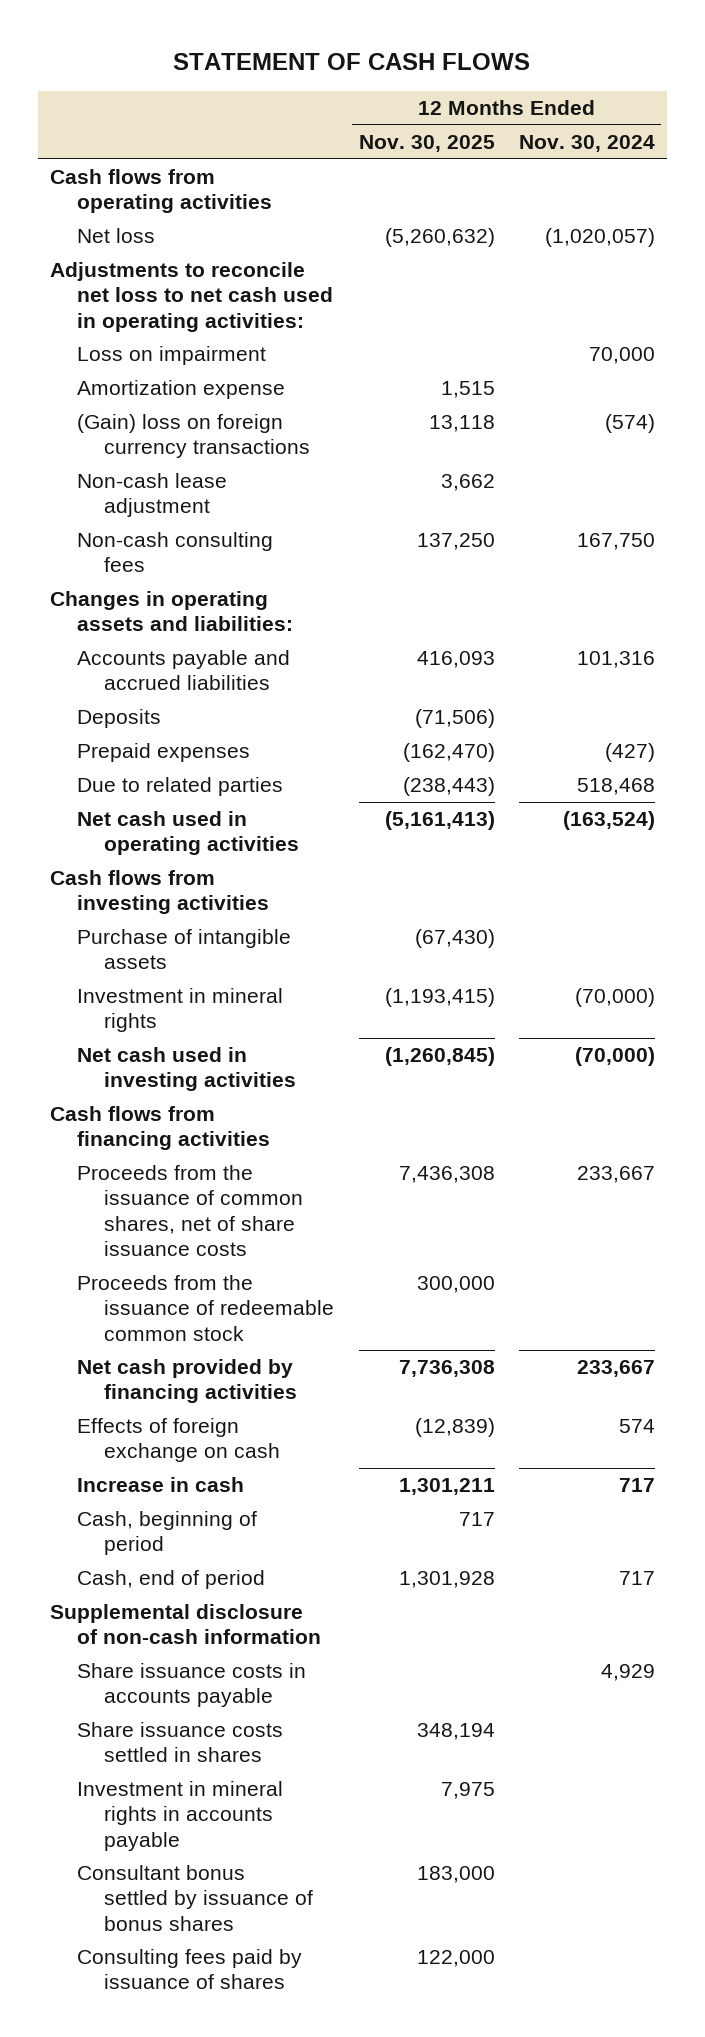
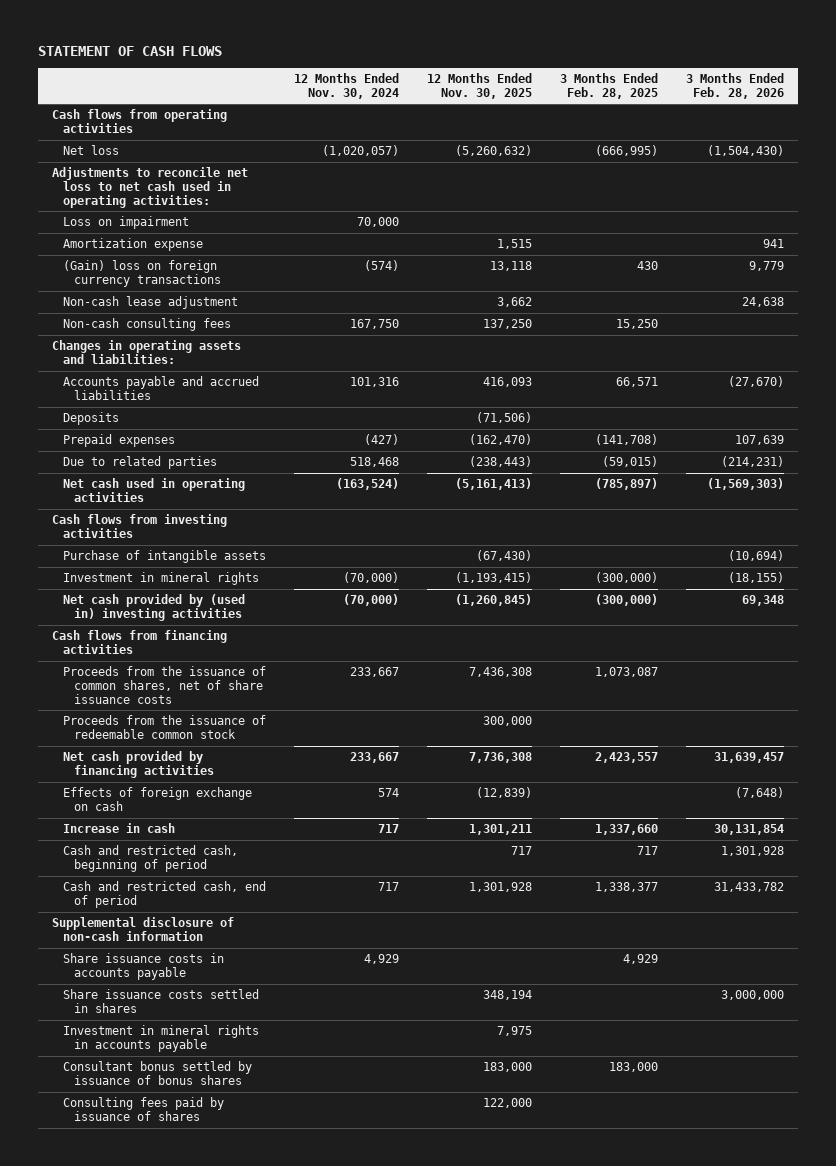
none -> [559,72,658,99] 3 Months Ended Feb. 28, 2025
none -> [685,72,784,99] 3 Months Ended Feb. 28, 2026
[76,1047,297,1092] Net cash used in investing activities -> [62,594,245,621] Net cash provided by (used in) investing activities
[76,1511,257,1556] Cash, beginning of period -> [62,845,238,872] Cash and restricted cash, beginning of period
[76,1570,265,1590] Cash, end of period -> [62,881,266,908] Cash and restricted cash, end of period

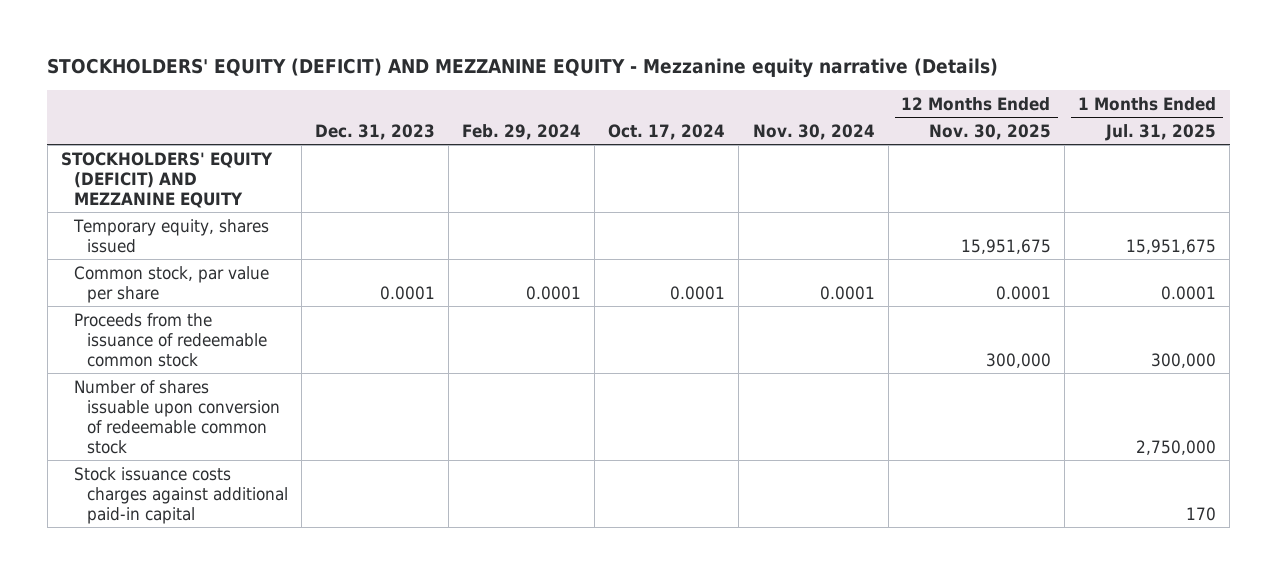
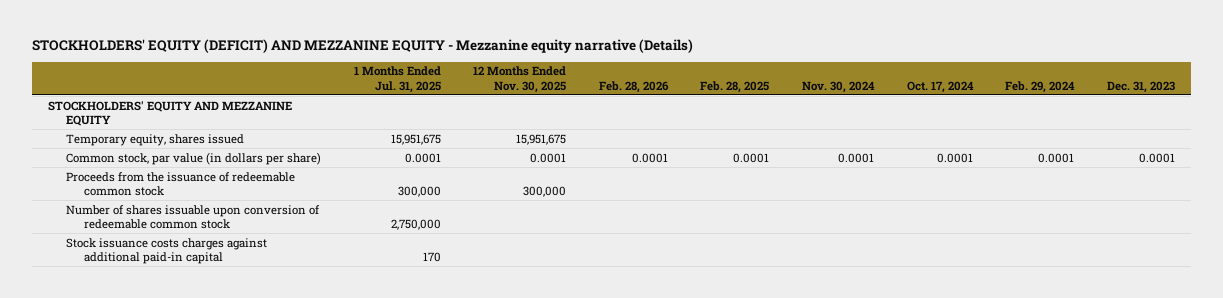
none -> [598,80,669,93] Feb. 28, 2026
none -> [700,80,770,93] Feb. 28, 2025
[60,151,273,208] STOCKHOLDERS' EQUITY (DEFICIT) AND MEZZANINE EQUITY -> [48,100,293,126] STOCKHOLDERS' EQUITY AND MEZZANINE EQUITY
[73,265,269,303] Common stock, par value per share -> [66,151,322,165] Common stock, par value (in dollars per share)

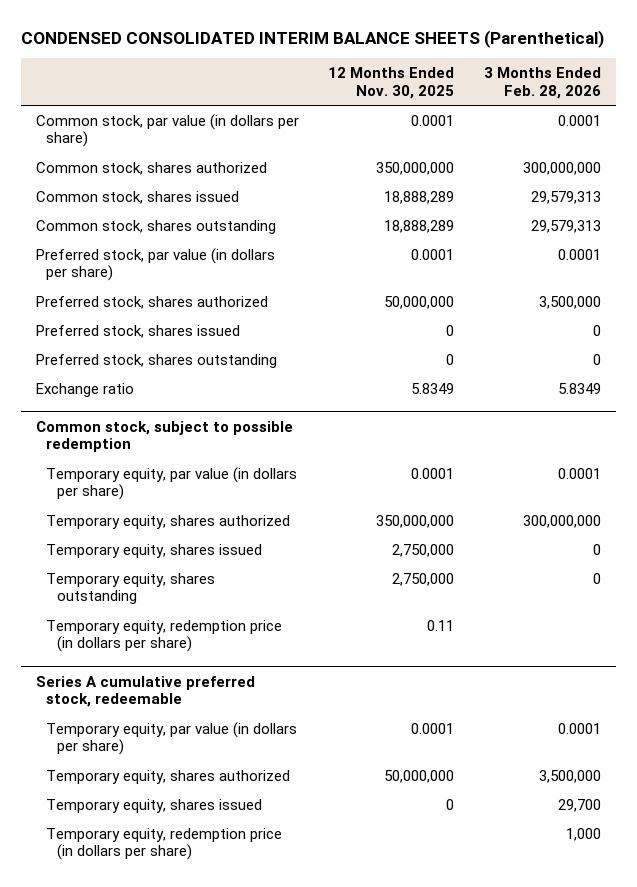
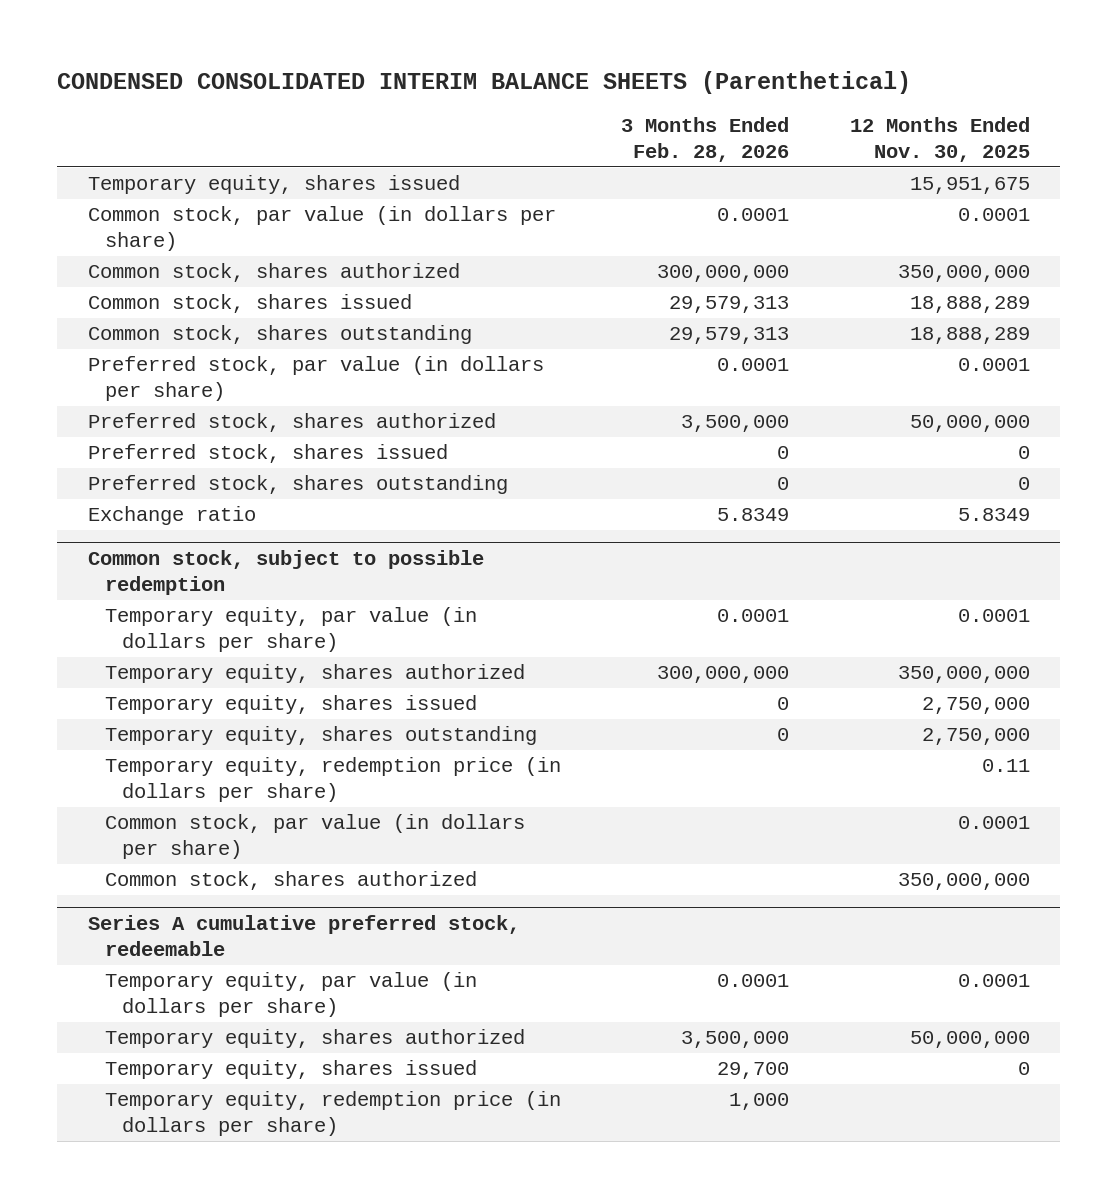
none -> [87,175,460,195] Temporary equity, shares issued
none -> [105,814,526,860] Common stock, par value (in dollars per share)
none -> [105,871,478,891] Common stock, shares authorized

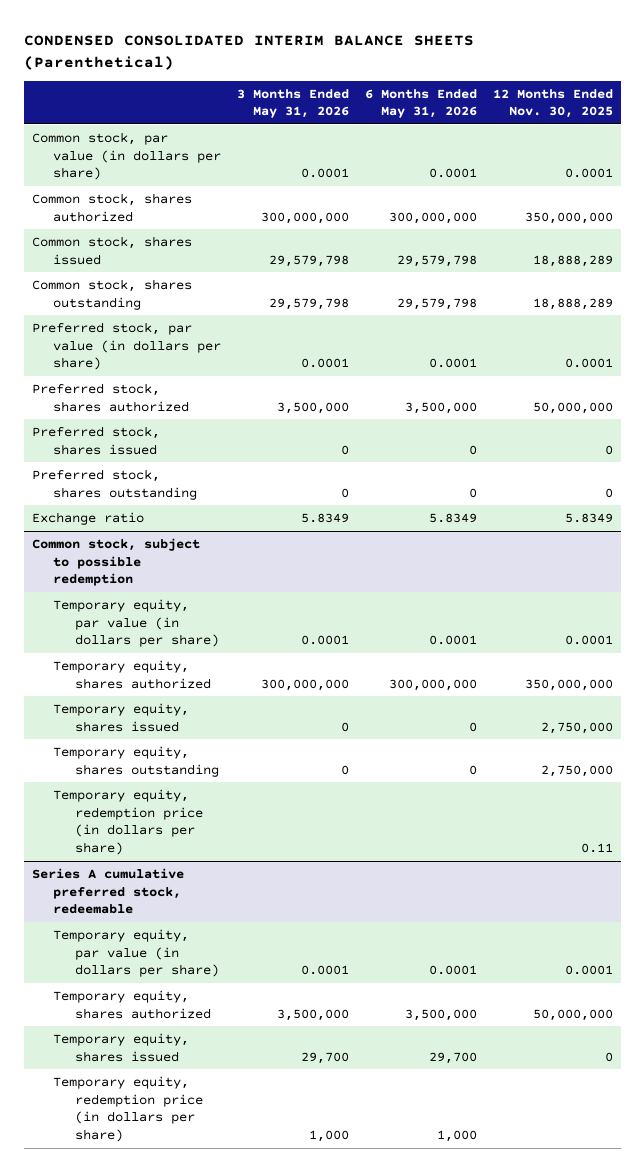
[621,117,790,162] 3 Months Ended Feb. 28, 2026 -> none
none -> [237,88,350,119] 3 Months Ended May 31, 2026
none -> [364,88,477,119] 6 Months Ended May 31, 2026
[87,175,460,195] Temporary equity, shares issued -> none
[105,814,526,860] Common stock, par value (in dollars per share) -> none
[105,871,478,891] Common stock, shares authorized -> none

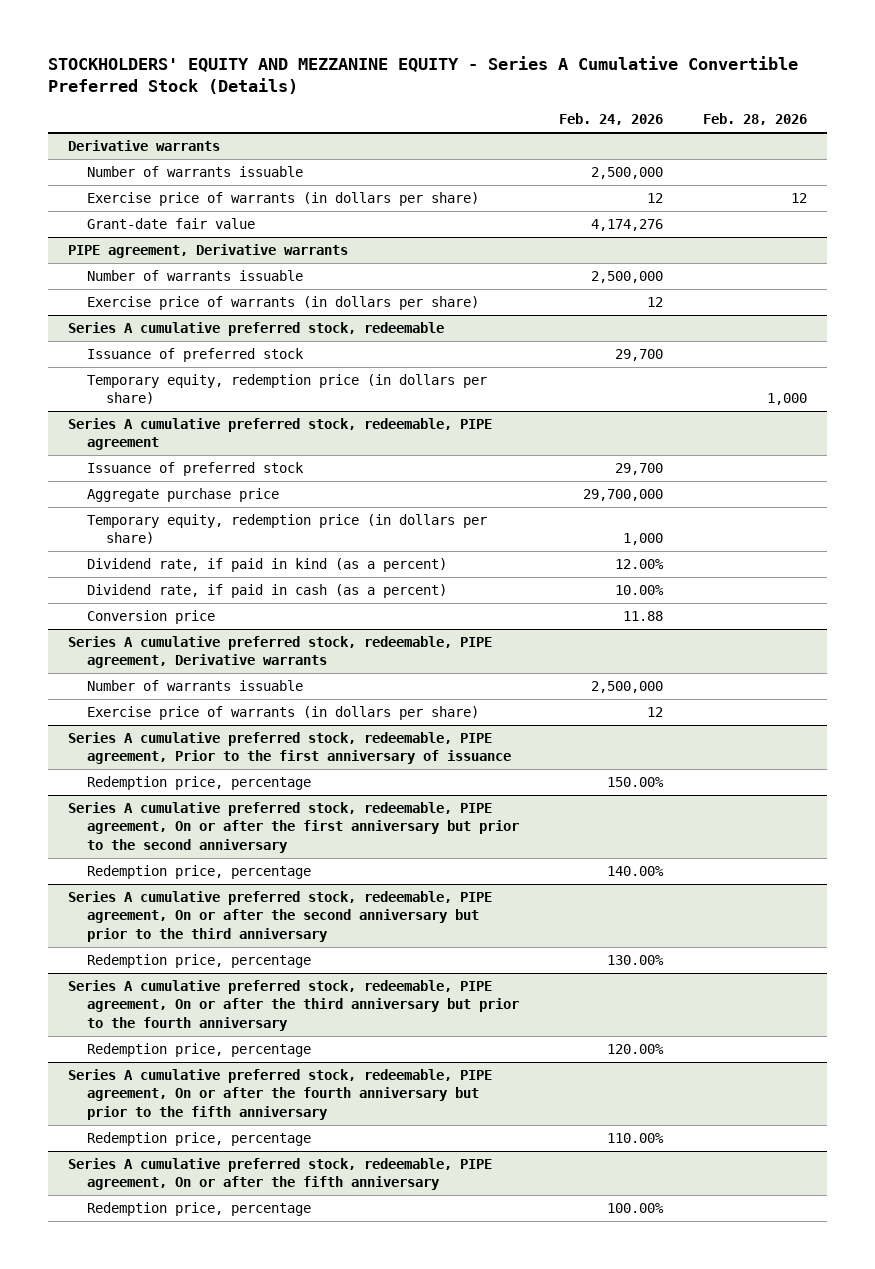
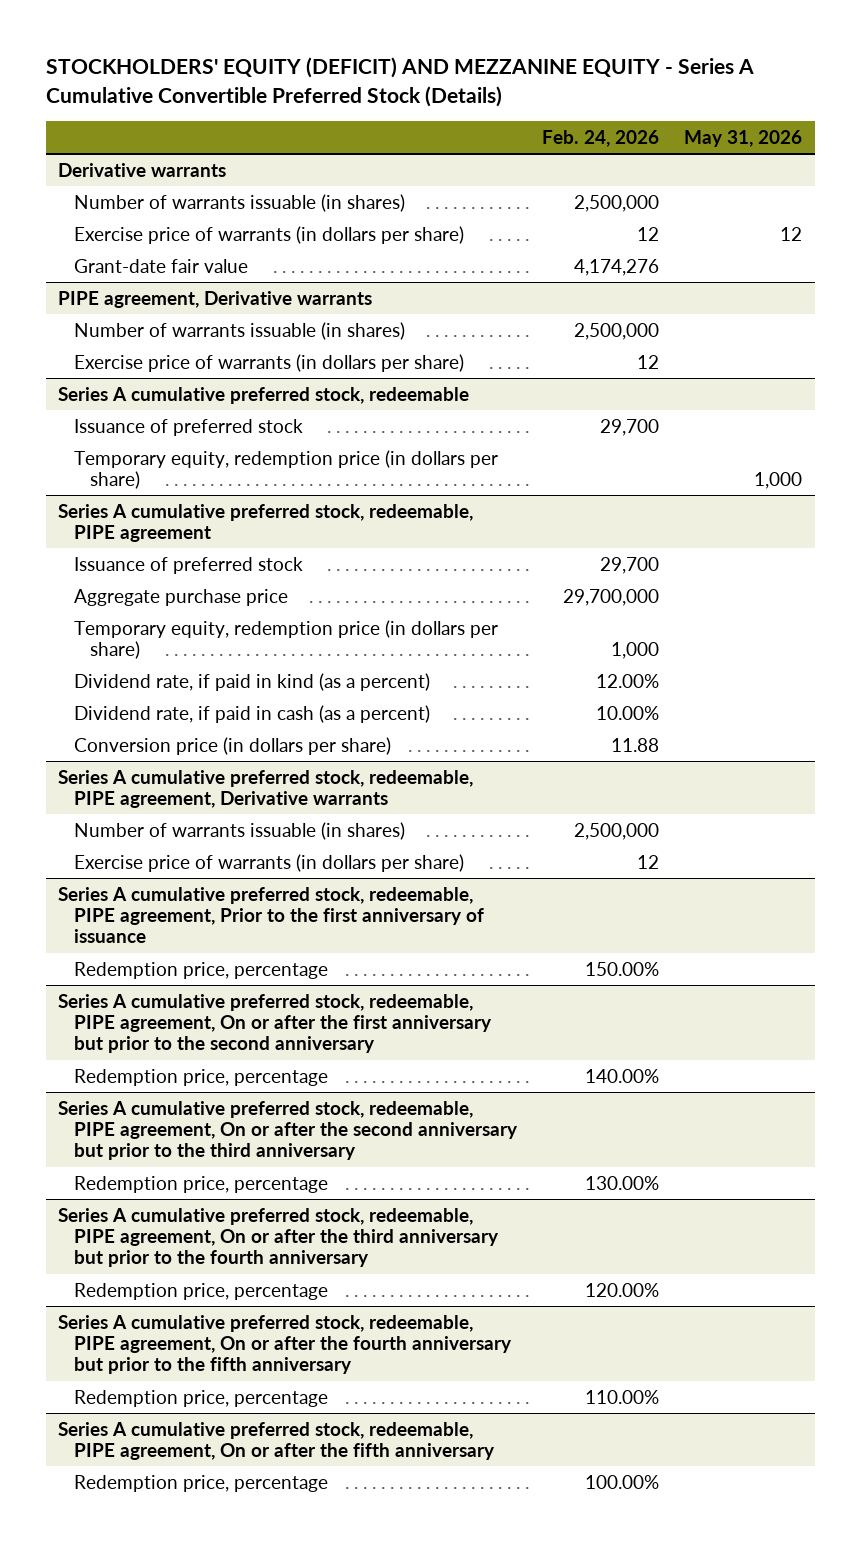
[48,56,799,95] STOCKHOLDERS' EQUITY AND MEZZANINE EQUITY - Series A Cumulative Convertible Preferred Stock (Details) -> [45,57,754,107] STOCKHOLDERS' EQUITY (DEFICIT) AND MEZZANINE EQUITY - Series A Cumulative Convertible Preferred Stock (Details)
[703,113,808,126] Feb. 28, 2026 -> none
none -> [684,129,803,147] May 31, 2026
[86,166,303,178] Number of warrants issuable -> [73,193,405,212] Number of warrants issuable (in shares)
[86,270,303,282] Number of warrants issuable -> [73,321,405,340] Number of warrants issuable (in shares)
[86,610,215,625] Conversion price -> [73,736,391,755] Conversion price (in dollars per share)
[86,680,303,692] Number of warrants issuable -> [73,821,405,840] Number of warrants issuable (in shares)

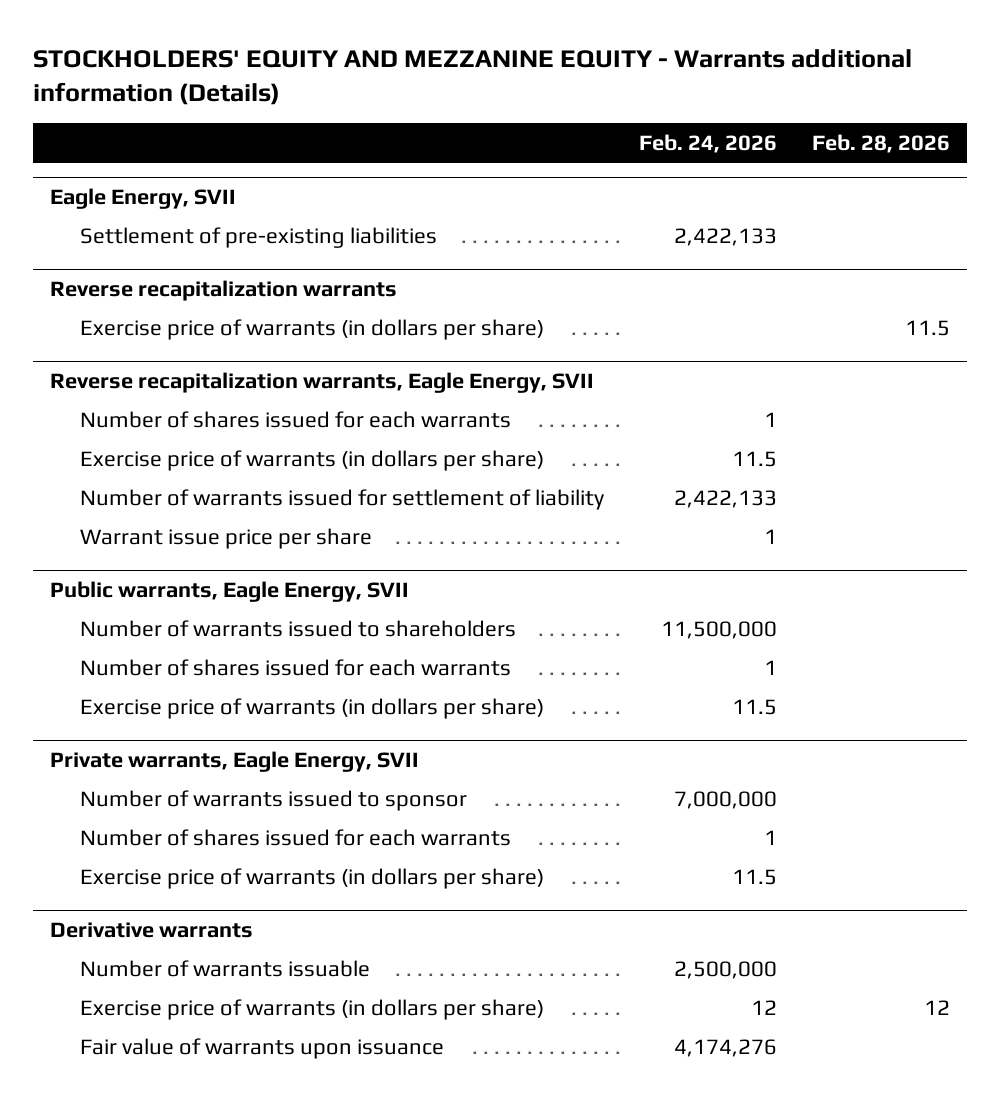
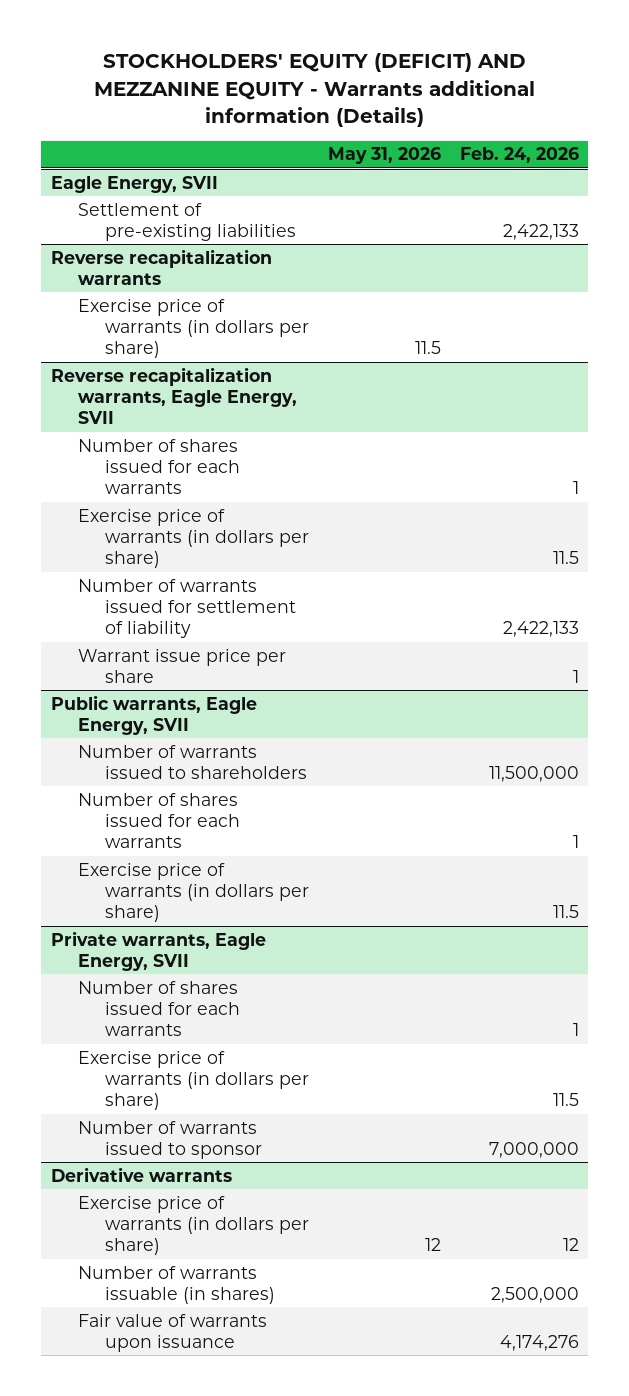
[32,48,912,106] STOCKHOLDERS' EQUITY AND MEZZANINE EQUITY - Warrants additional information (Details) -> [93,53,535,127] STOCKHOLDERS' EQUITY (DEFICIT) AND MEZZANINE EQUITY - Warrants additional information (Details)
[811,134,950,154] Feb. 28, 2026 -> none
none -> [327,147,441,165] May 31, 2026
[79,789,467,811] Number of warrants issued to sponsor -> [77,1120,262,1159] Number of warrants issued to sponsor
[79,959,370,977] Number of warrants issuable -> none
none -> [77,1265,275,1304] Number of warrants issuable (in shares)

